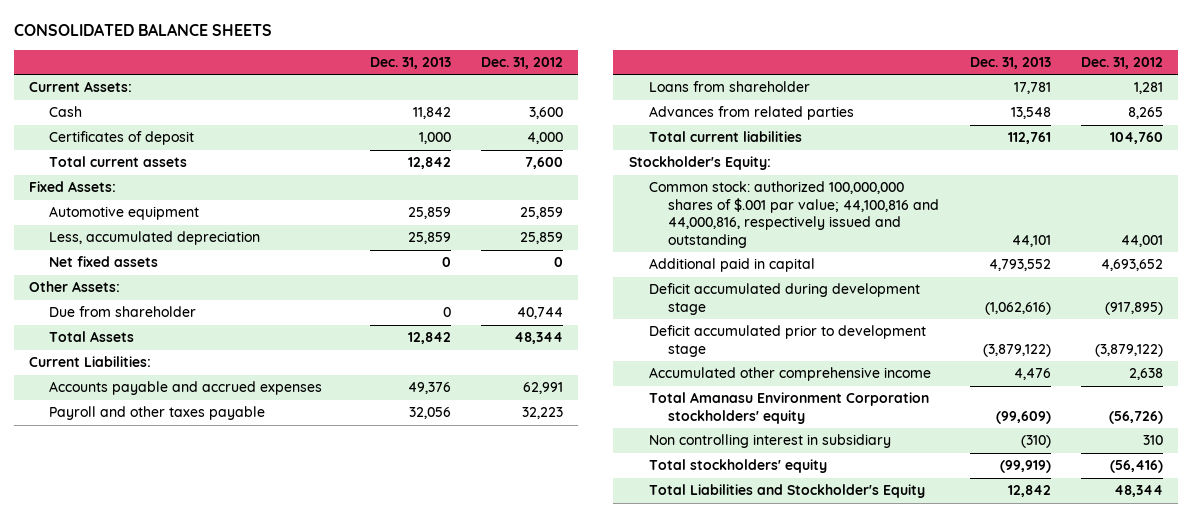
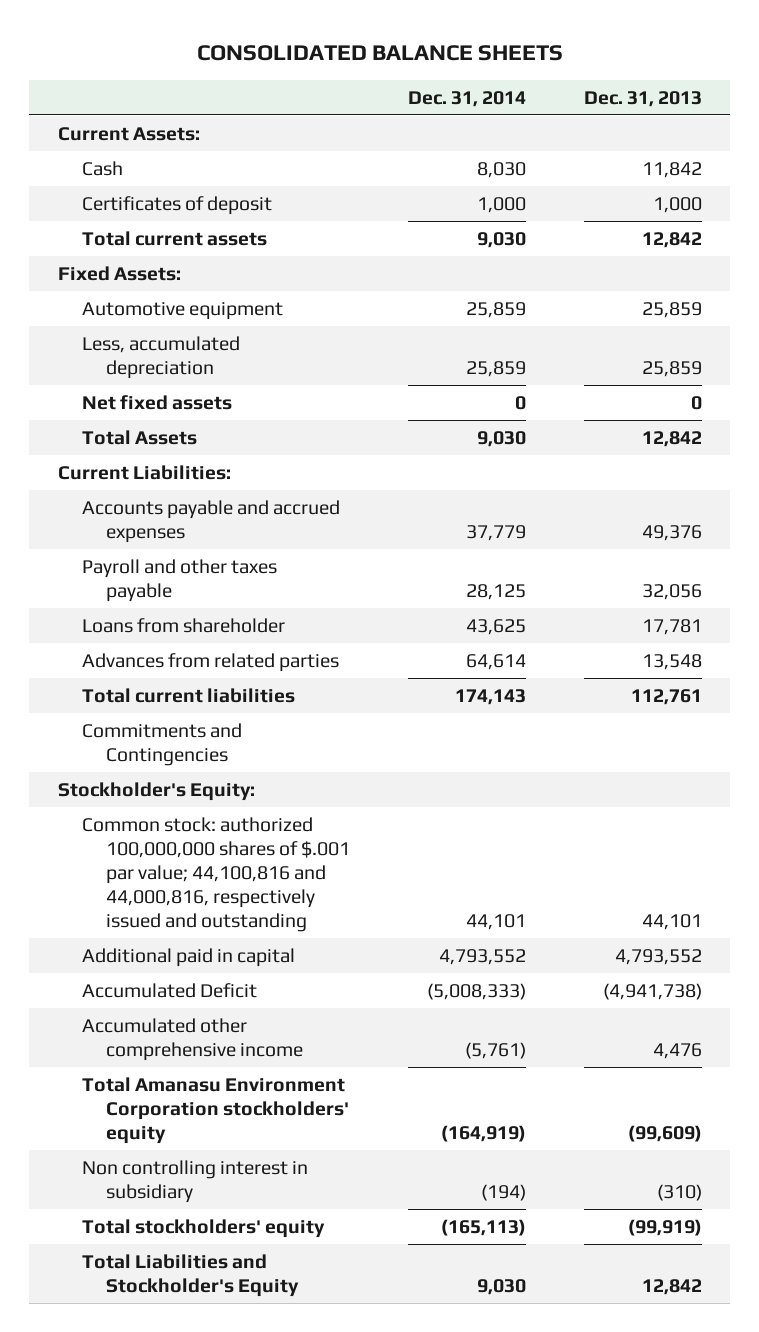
[481,57,564,70] Dec. 31, 2012 -> none
none -> [407,90,526,107] Dec. 31, 2014
[28,281,120,293] Other Assets: -> none
[48,306,196,318] Due from shareholder -> none
none -> [82,723,243,767] Commitments and Contingencies
[648,283,920,315] Deficit accumulated during development stage -> none
[648,325,926,357] Deficit accumulated prior to development stage -> none
none -> [82,983,258,999] Accumulated Deficit

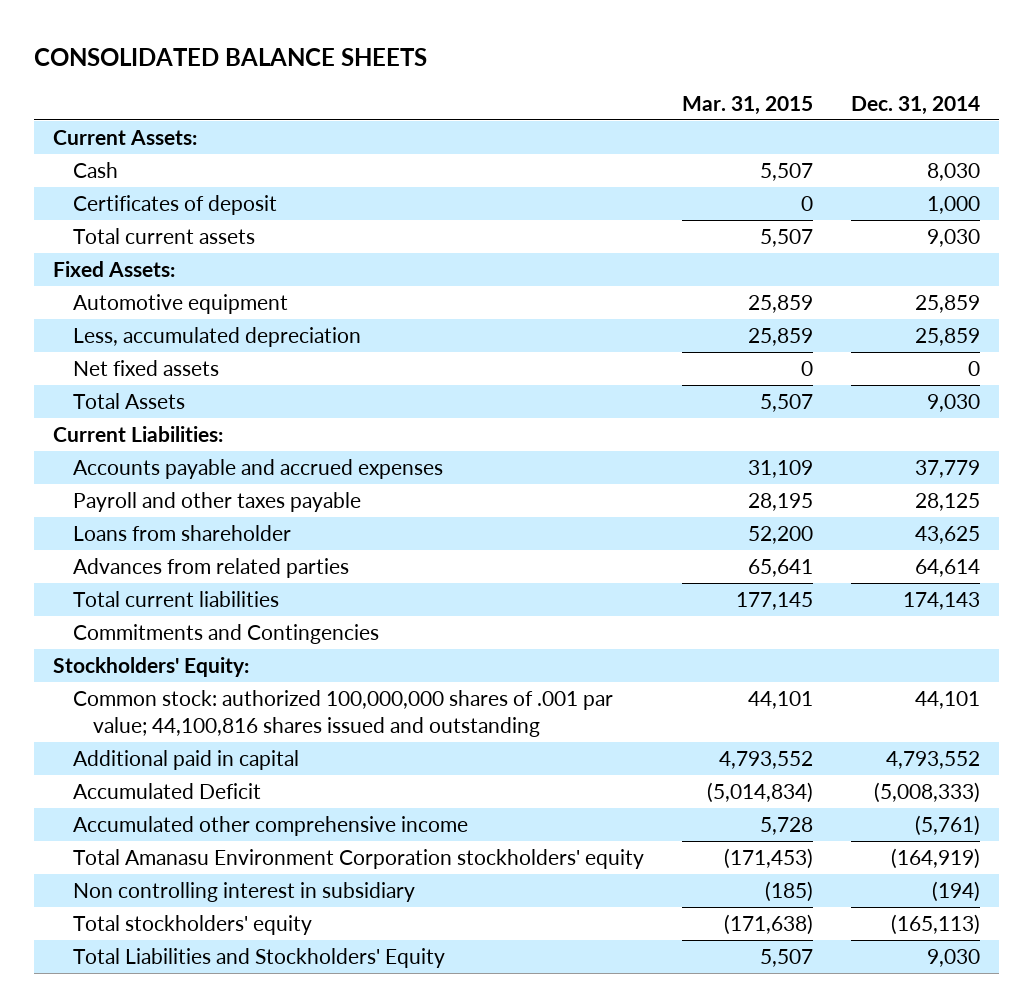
[583,90,702,107] Dec. 31, 2013 -> none
none -> [682,95,814,115] Mar. 31, 2015
[57,782,255,802] Stockholder's Equity: -> [52,657,249,678] Stockholders' Equity:
[82,817,351,932] Common stock: authorized 100,000,000 shares of $.001 par value; 44,100,816 and 44,000,816, respectively issued and outstanding -> [73,690,614,737] Common stock: authorized 100,000,000 shares of .001 par value; 44,100,816 shares issued and outstanding
[82,1254,300,1298] Total Liabilities and Stockholder's Equity -> [73,948,446,969] Total Liabilities and Stockholders' Equity

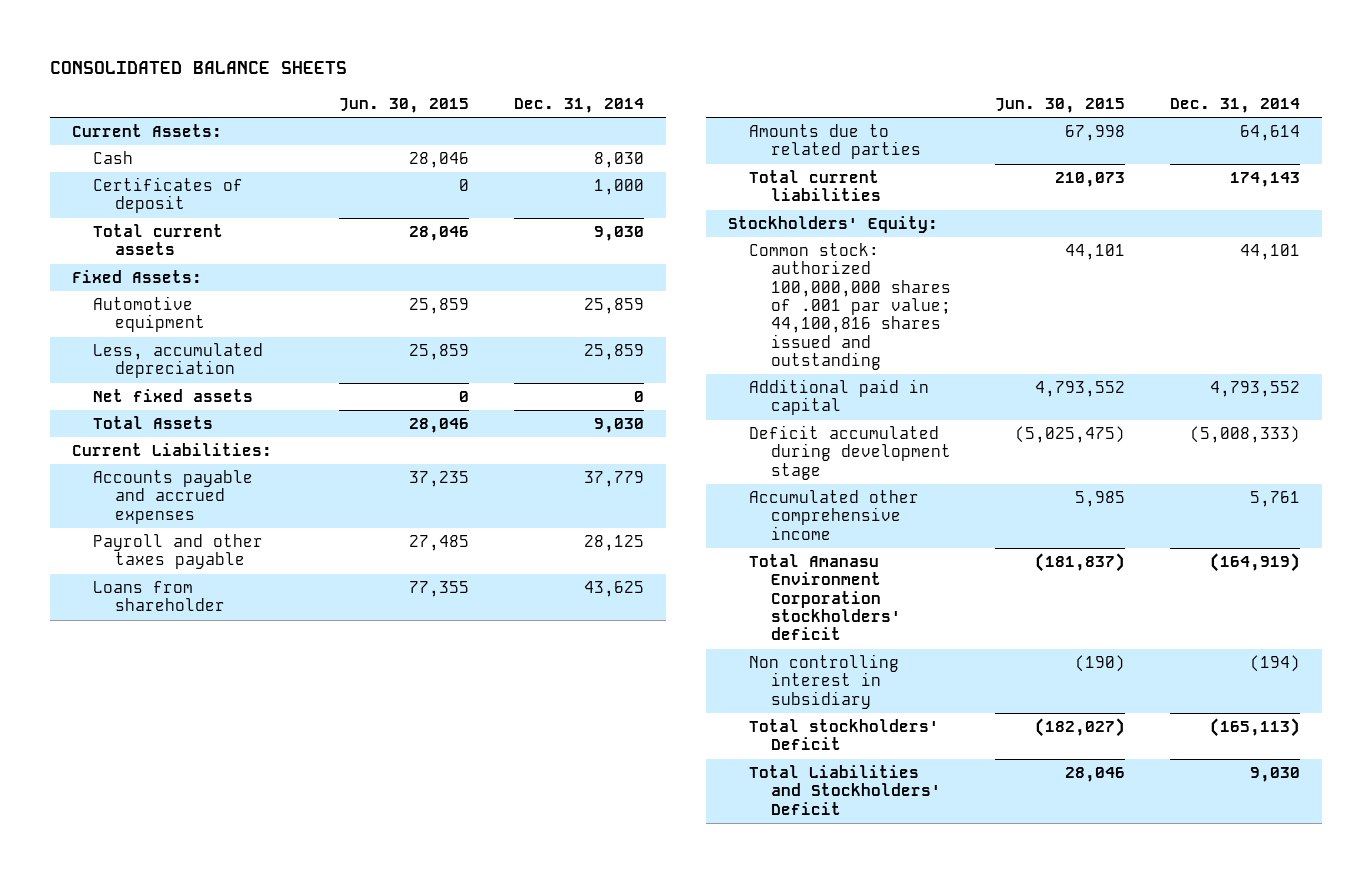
[682,95,814,115] Mar. 31, 2015 -> none
none -> [339,97,470,113] Jun. 30, 2015
[73,558,350,579] Advances from related parties -> [749,124,921,160] Amounts due to related parties
[73,624,380,645] Commitments and Contingencies -> none
[73,783,262,800] Accumulated Deficit -> [749,425,951,480] Deficit accumulated during development stage
[915,815,981,837] (5,761) -> [1250,491,1301,508] 5,761
[73,849,645,870] Total Amanasu Environment Corporation stockholders' equity -> [749,554,901,641] Total Amanasu Environment Corporation stockholders' deficit
[73,915,313,936] Total stockholders' equity -> [749,719,940,751] Total stockholders' Deficit
[73,948,446,969] Total Liabilities and Stockholders' Equity -> [749,765,941,815] Total Liabilities and Stockholders' Deficit

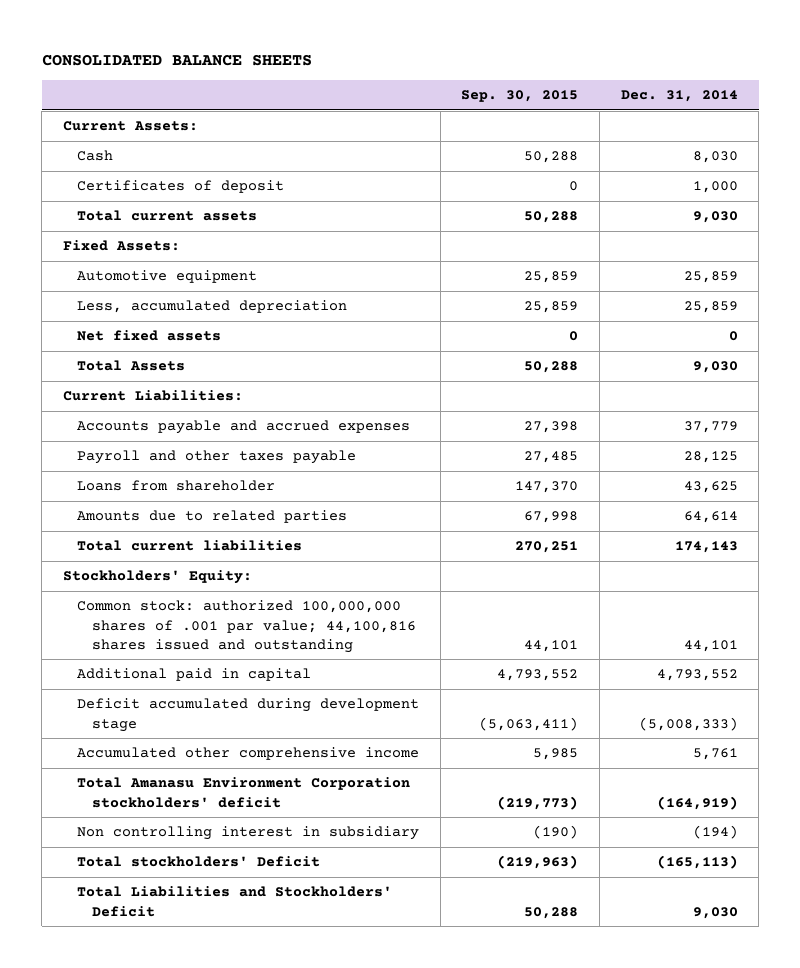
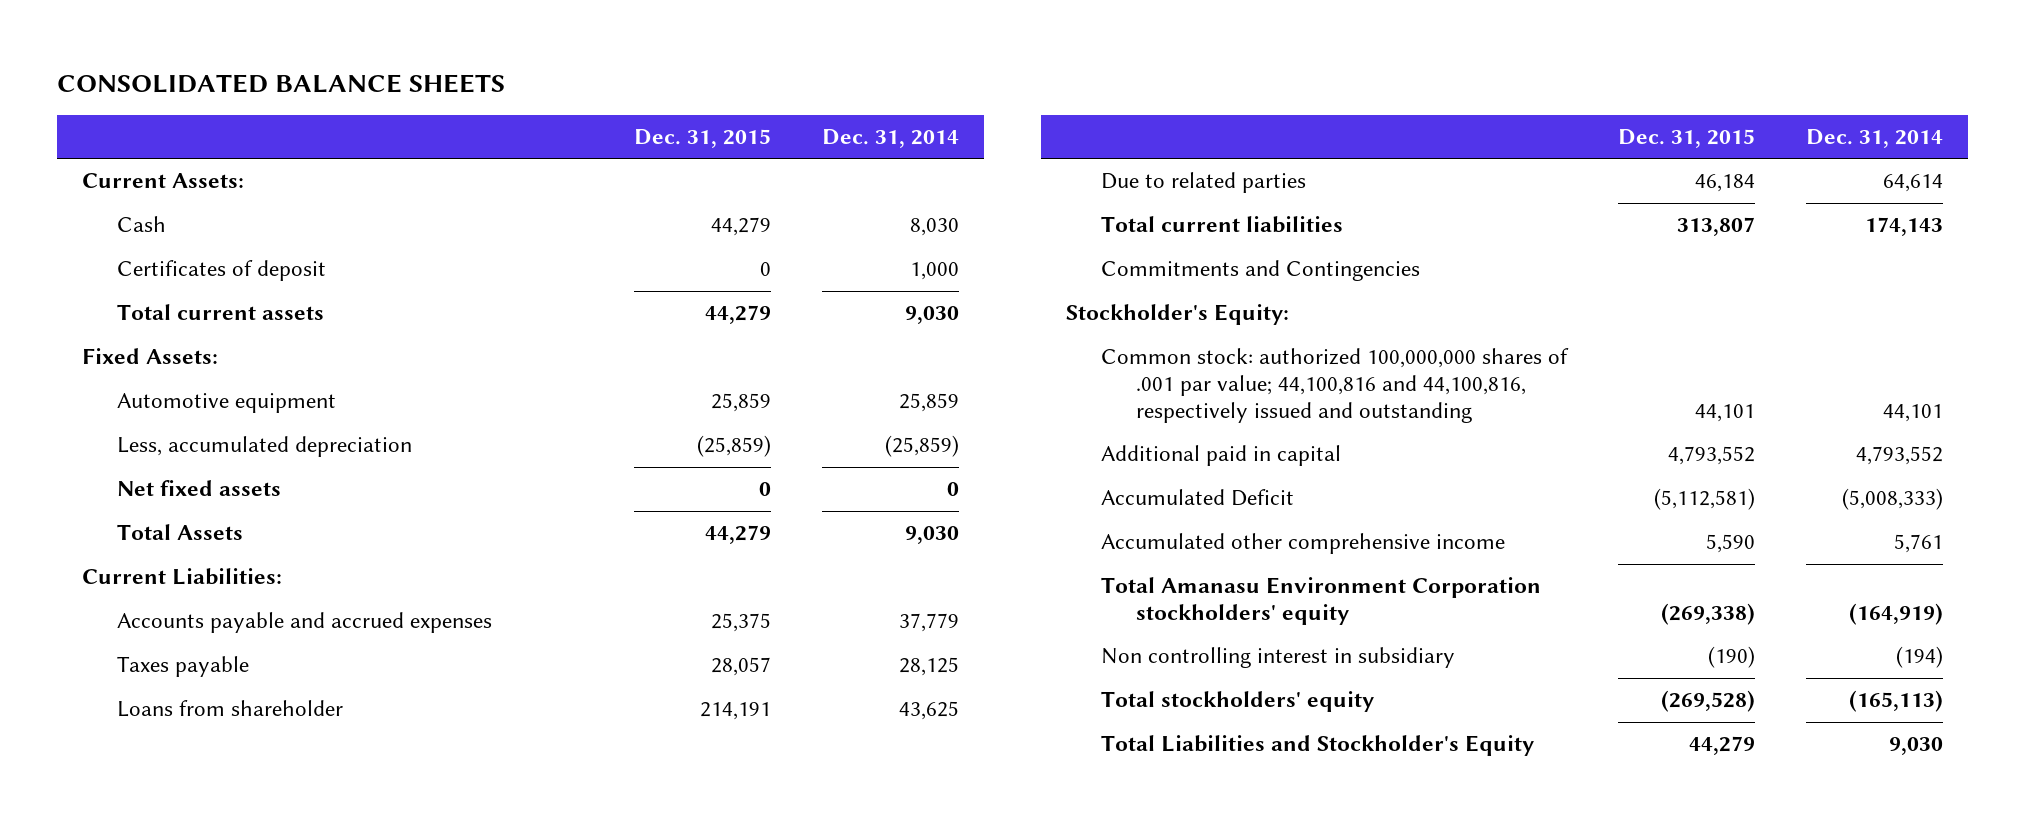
[461,89,579,102] Sep. 30, 2015 -> none
none -> [633,129,771,149] Dec. 31, 2015
[683,301,738,314] 25,859 -> [884,435,959,458] (25,859)
[77,450,357,465] Payroll and other taxes payable -> [116,656,249,678] Taxes payable
[77,510,348,524] Amounts due to related parties -> [1101,172,1307,194] Due to related parties
none -> [1101,260,1421,282] Commitments and Contingencies
[62,570,252,585] Stockholders' Equity: -> [1066,304,1290,326] Stockholder's Equity:
[77,600,416,653] Common stock: authorized 100,000,000 shares of .001 par value; 44,100,816 shares issued and outstanding -> [1101,348,1570,424] Common stock: authorized 100,000,000 shares of .001 par value; 44,100,816 and 44,100,816, respectively issued and outstanding
[77,698,420,732] Deficit accumulated during development stage -> [1101,489,1295,507] Accumulated Deficit
[77,777,411,808] Total Amanasu Environment Corporation stockholders' deficit -> [1101,577,1542,626] Total Amanasu Environment Corporation stockholders' equity
[77,856,321,868] Total stockholders' Deficit -> [1101,691,1375,713] Total stockholders' equity
[77,886,393,917] Total Liabilities and Stockholders' Deficit -> [1101,735,1535,757] Total Liabilities and Stockholder's Equity

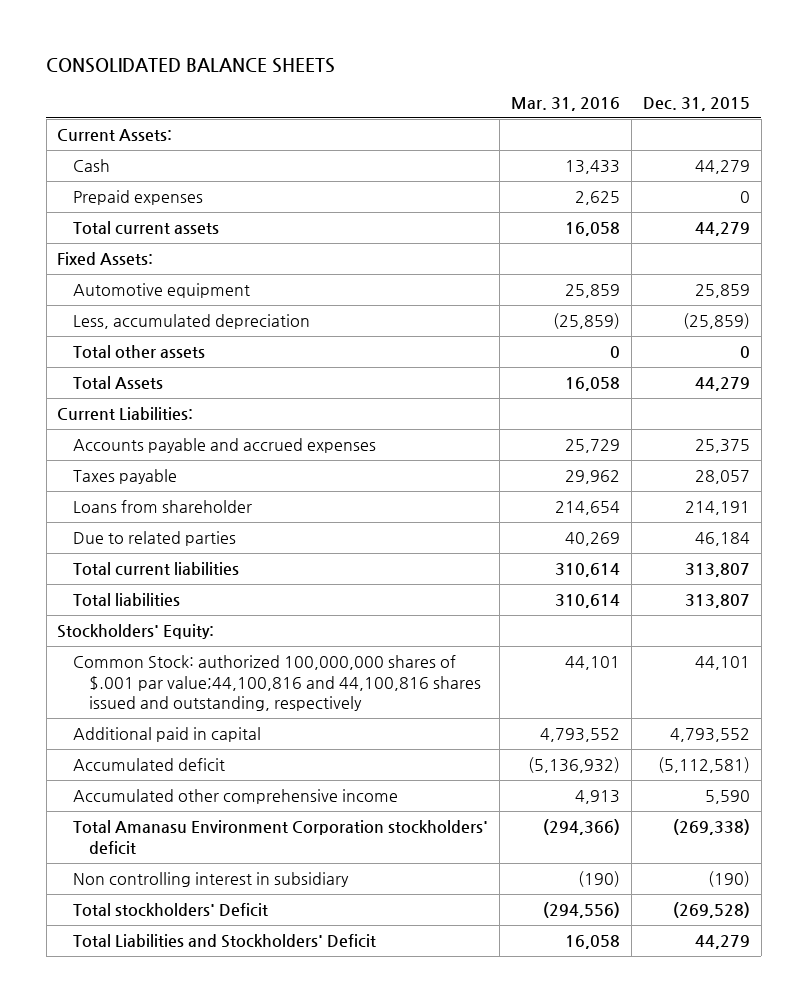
[821,129,959,149] Dec. 31, 2014 -> none
none -> [510,96,620,111] Mar. 31, 2016
[116,260,326,282] Certificates of deposit -> none
none -> [73,190,204,206] Prepaid expenses
[116,480,281,497] Net fixed assets -> none
none -> [73,345,206,359] Total other assets
[1101,260,1421,282] Commitments and Contingencies -> none
none -> [73,593,181,607] Total liabilities
[1066,304,1290,326] Stockholder's Equity: -> [57,624,215,640] Stockholders' Equity:
[1101,348,1570,424] Common stock: authorized 100,000,000 shares of .001 par value; 44,100,816 and 44,100,816, respectively issued and outstanding -> [73,655,482,712] Common Stock: authorized 100,000,000 shares of $.001 par value;44,100,816 and 44,100,816 shares issued and outstanding, respectively
[1101,489,1295,507] Accumulated Deficit -> [73,758,226,772] Accumulated deficit
[1101,577,1542,626] Total Amanasu Environment Corporation stockholders' equity -> [73,820,489,855] Total Amanasu Environment Corporation stockholders' deficit
[1101,691,1375,713] Total stockholders' equity -> [73,903,269,918] Total stockholders' Deficit
[1101,735,1535,757] Total Liabilities and Stockholder's Equity -> [73,934,377,949] Total Liabilities and Stockholders' Deficit

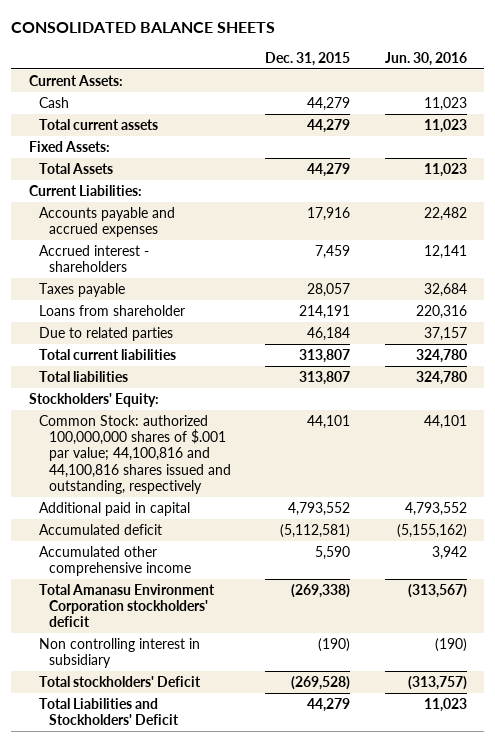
[510,96,620,111] Mar. 31, 2016 -> none
none -> [384,51,467,66] Jun. 30, 2016
[73,190,204,206] Prepaid expenses -> none
[73,283,251,299] Automotive equipment -> none
[73,314,311,330] Less, accumulated depreciation -> none
[73,345,206,359] Total other assets -> none
[694,439,750,454] 25,375 -> [307,206,351,221] 17,916
none -> [38,244,149,273] Accrued interest - shareholders
[73,655,482,712] Common Stock: authorized 100,000,000 shares of $.001 par value;44,100,816 and 44,100,816 shares issued and outstanding, respectively -> [38,414,231,494] Common Stock: authorized 100,000,000 shares of $.001 par value; 44,100,816 and 44,100,816 shares issued and outstanding, respectively

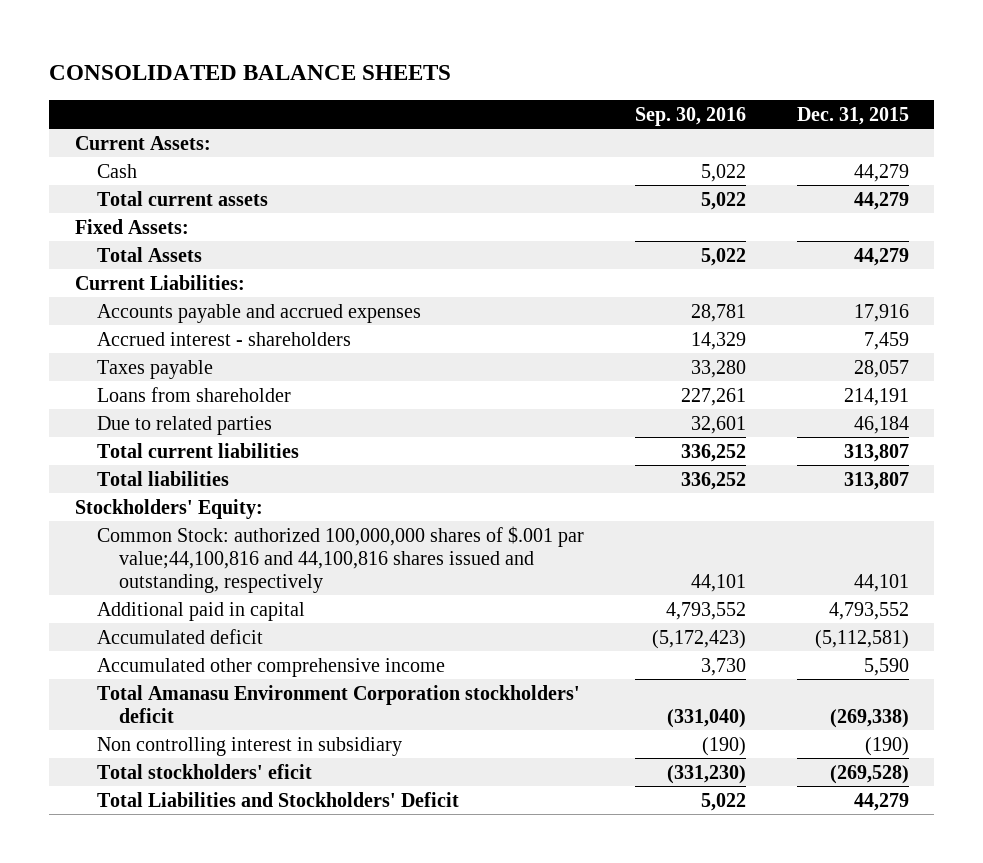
[384,51,467,66] Jun. 30, 2016 -> none
none -> [634,106,746,126] Sep. 30, 2016
[38,414,231,494] Common Stock: authorized 100,000,000 shares of $.001 par value; 44,100,816 and 44,100,816 shares issued and outstanding, respectively -> [96,525,584,593] Common Stock: authorized 100,000,000 shares of $.001 par value;44,100,816 and 44,100,816 shares issued and outstanding, respectively
[38,675,201,687] Total stockholders' Deficit -> [96,763,312,779] Total stockholders' eficit

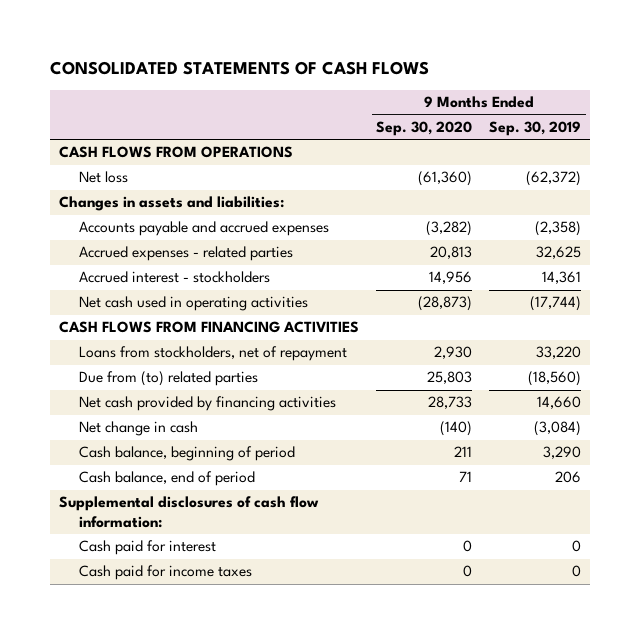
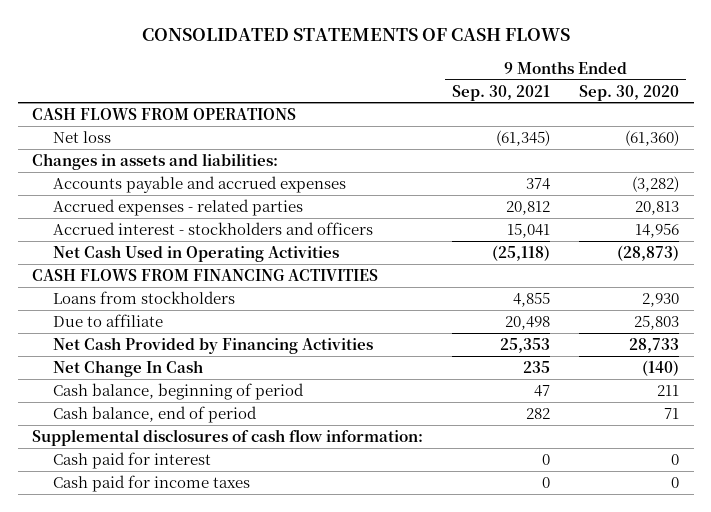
[489,120,582,136] Sep. 30, 2019 -> none
none -> [452,84,551,101] Sep. 30, 2021
[78,271,270,284] Accrued interest - stockholders -> [53,221,374,235] Accrued interest - stockholders and officers
[78,296,308,312] Net cash used in operating activities -> [53,244,340,262] Net Cash Used in Operating Activities
[78,346,347,362] Loans from stockholders, net of repayment -> [53,290,236,304] Loans from stockholders
[78,371,258,387] Due from (to) related parties -> [53,313,164,327] Due to affiliate
[78,396,336,412] Net cash provided by financing activities -> [53,336,374,354] Net Cash Provided by Financing Activities
[78,421,198,437] Net change in cash -> [53,359,204,377] Net Change In Cash

